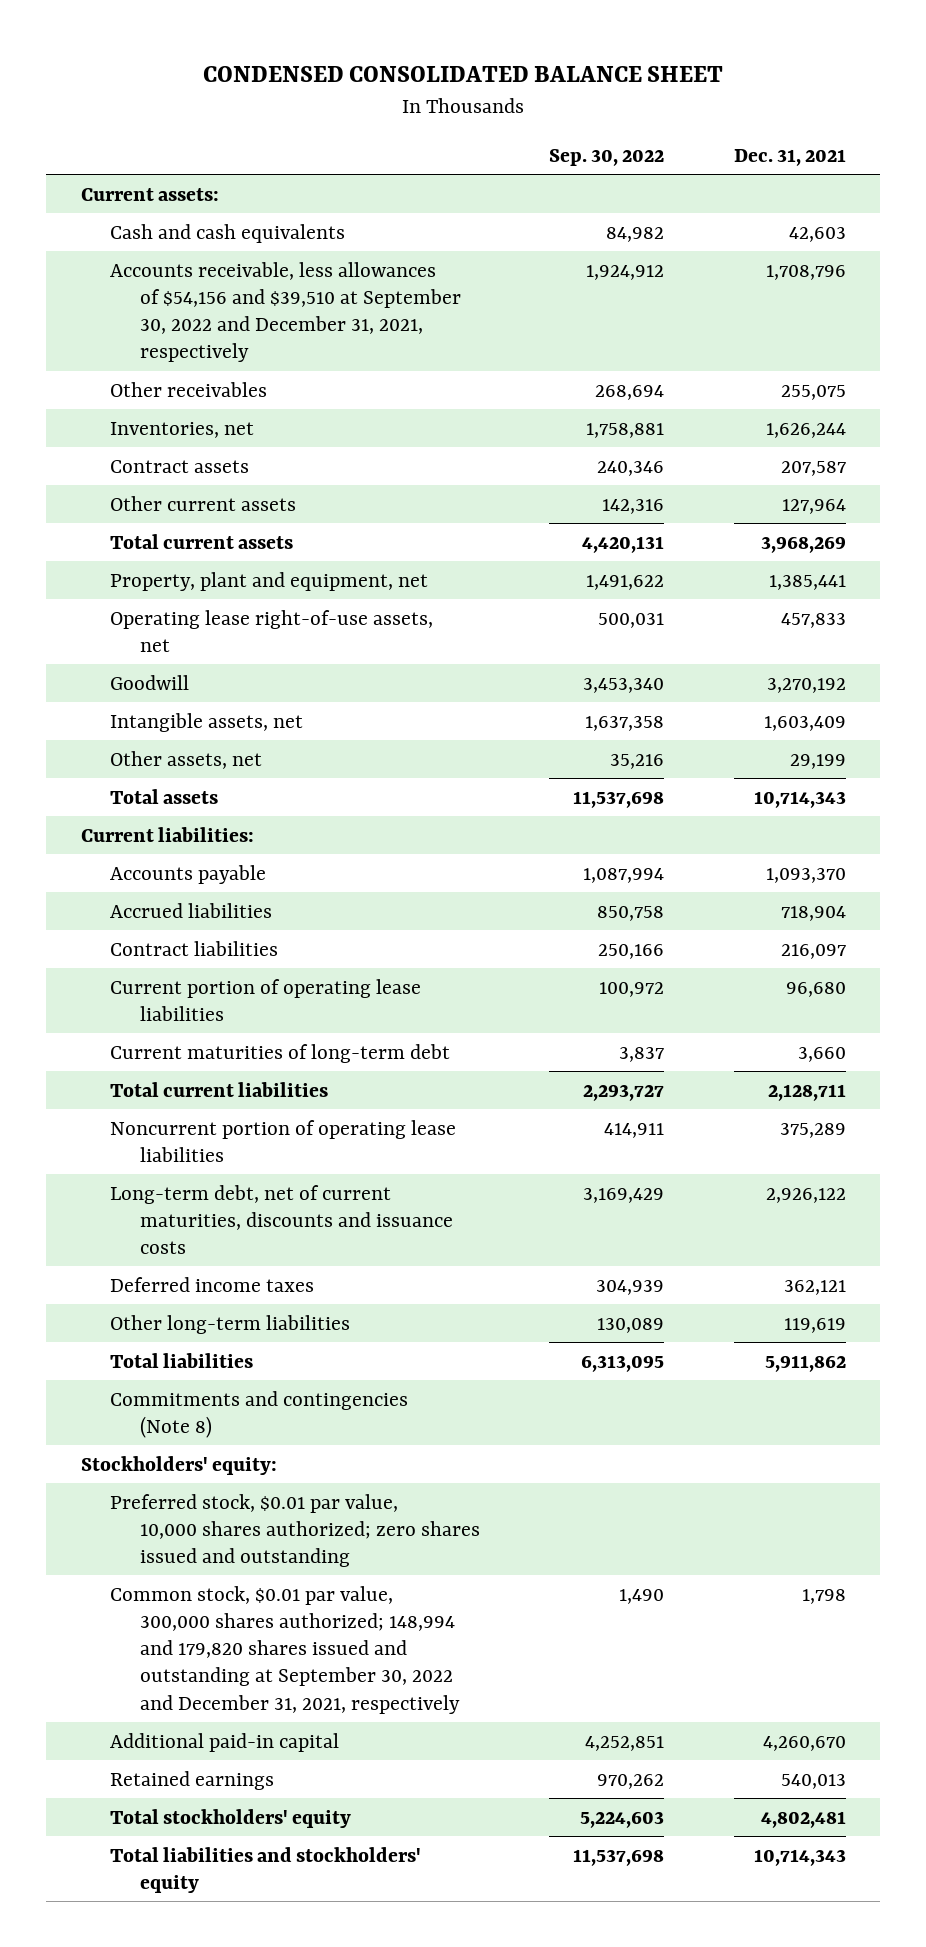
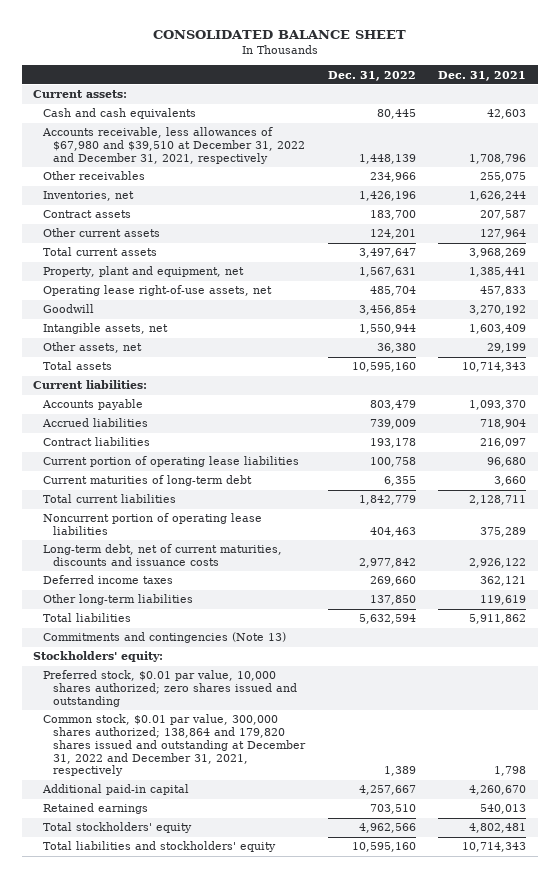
[203,65,724,82] CONDENSED CONSOLIDATED BALANCE SHEET -> [152,30,406,40] CONSOLIDATED BALANCE SHEET
[549,149,665,167] Sep. 30, 2022 -> none
none -> [327,70,416,81] Dec. 31, 2022
[110,261,462,363] Accounts receivable, less allowances of $54,156 and $39,510 at September 30, 2022 and December 31, 2021, respectively -> [42,127,306,164] Accounts receivable, less allowances of $67,980 and $39,510 at December 31, 2022 and December 31, 2021, respectively
[110,1390,409,1438] Commitments and contingencies (Note 8) -> [43,632,287,644] Commitments and contingencies (Note 13)
[110,1585,461,1714] Common stock, $0.01 par value, 300,000 shares authorized; 148,994 and 179,820 shares issued and outstanding at September 30, 2022 and December 31, 2021, respectively -> [43,714,307,777] Common stock, $0.01 par value, 300,000 shares authorized; 138,864 and 179,820 shares issued and outstanding at December 31, 2022 and December 31, 2021, respectively

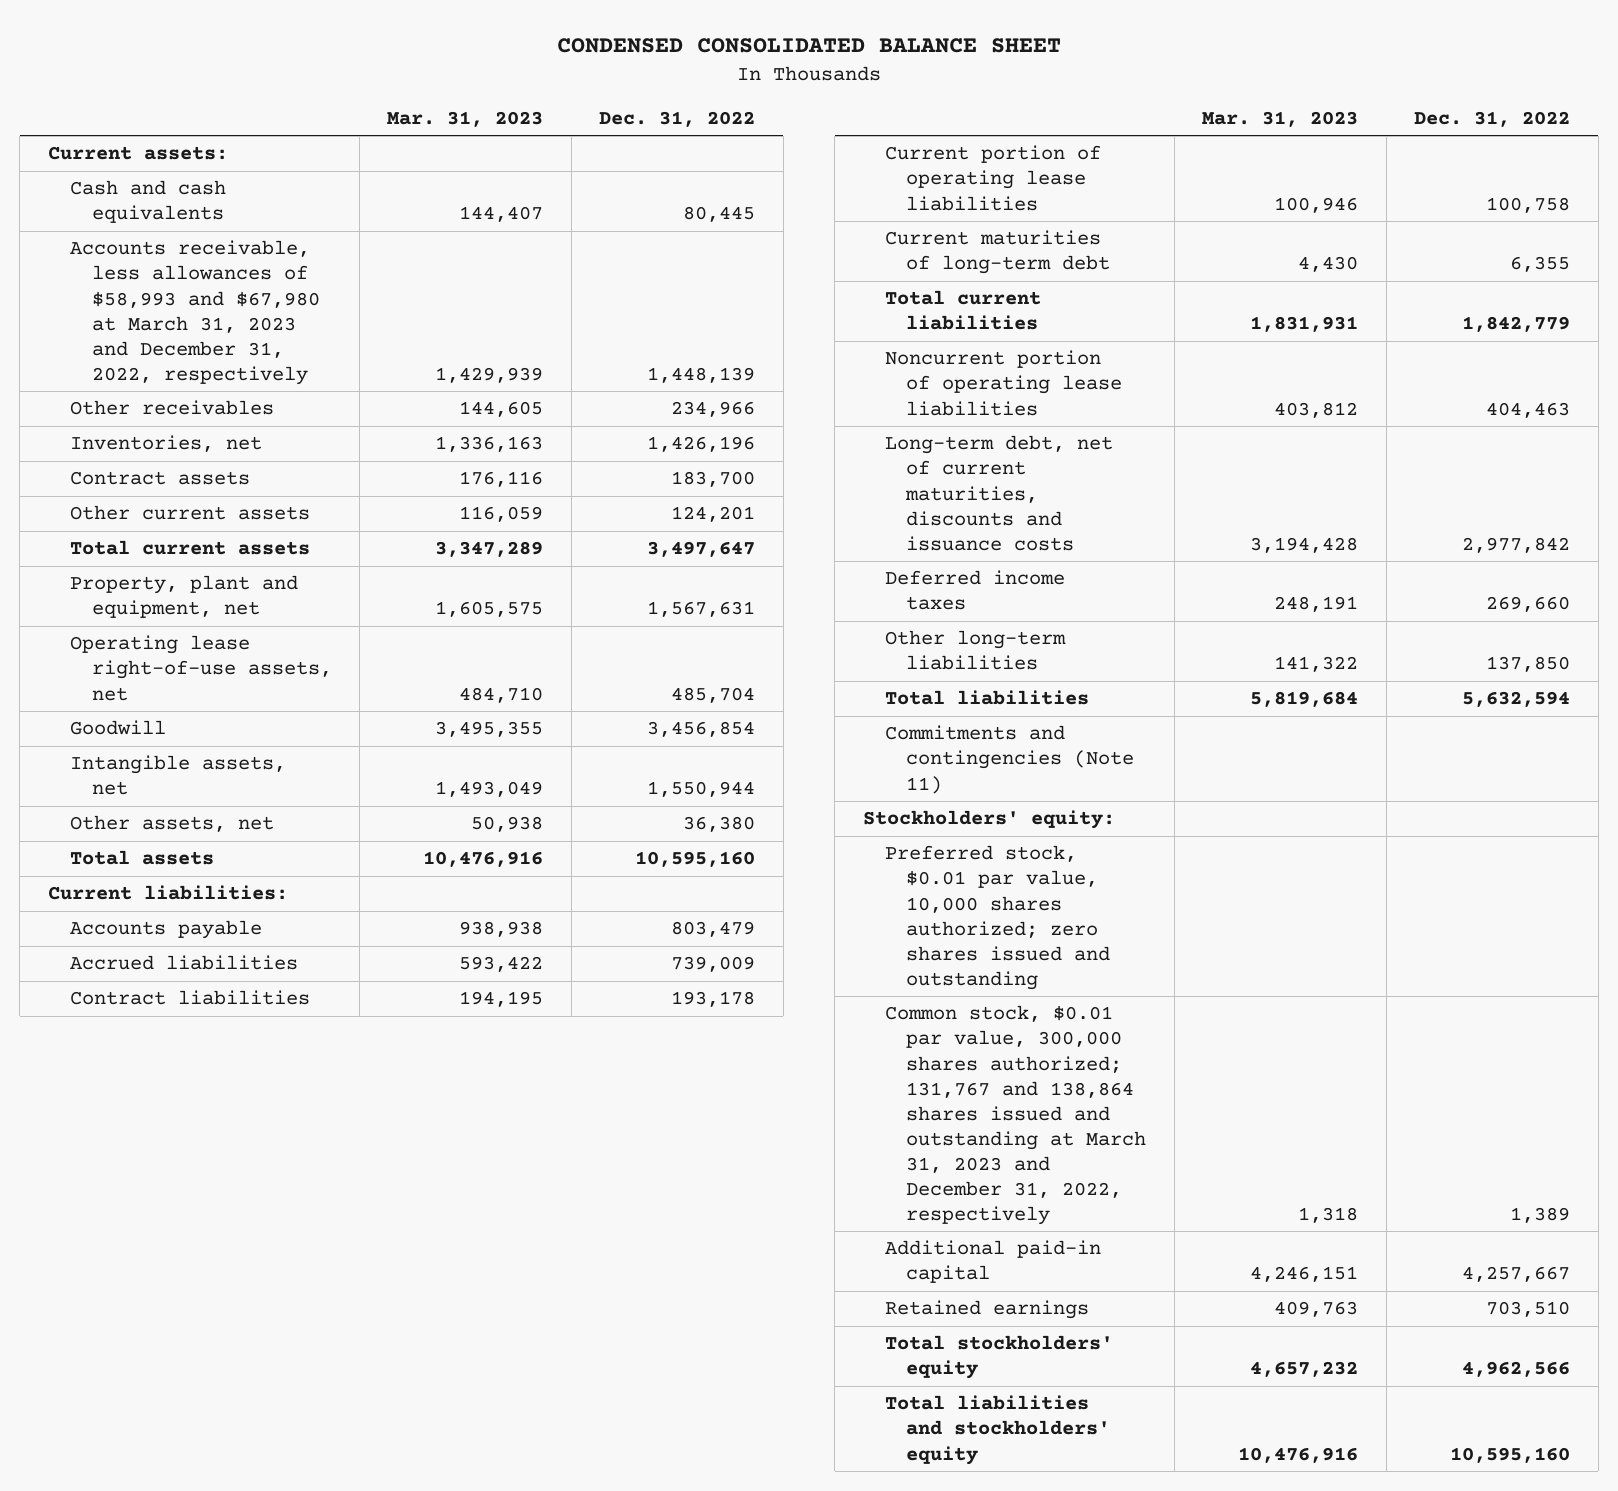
[152,30,406,40] CONSOLIDATED BALANCE SHEET -> [557,37,1062,53] CONDENSED CONSOLIDATED BALANCE SHEET
[438,70,527,81] Dec. 31, 2021 -> none
none -> [387,110,544,127] Mar. 31, 2023
[42,127,306,164] Accounts receivable, less allowances of $67,980 and $39,510 at December 31, 2022 and December 31, 2021, respectively -> [69,240,320,385] Accounts receivable, less allowances of $58,993 and $67,980 at March 31, 2023 and December 31, 2022, respectively
[43,632,287,644] Commitments and contingencies (Note 13) -> [884,725,1135,794] Commitments and contingencies (Note 11)
[43,714,307,777] Common stock, $0.01 par value, 300,000 shares authorized; 138,864 and 179,820 shares issued and outstanding at December 31, 2022 and December 31, 2021, respectively -> [884,1005,1147,1226] Common stock, $0.01 par value, 300,000 shares authorized; 131,767 and 138,864 shares issued and outstanding at March 31, 2023 and December 31, 2022, respectively

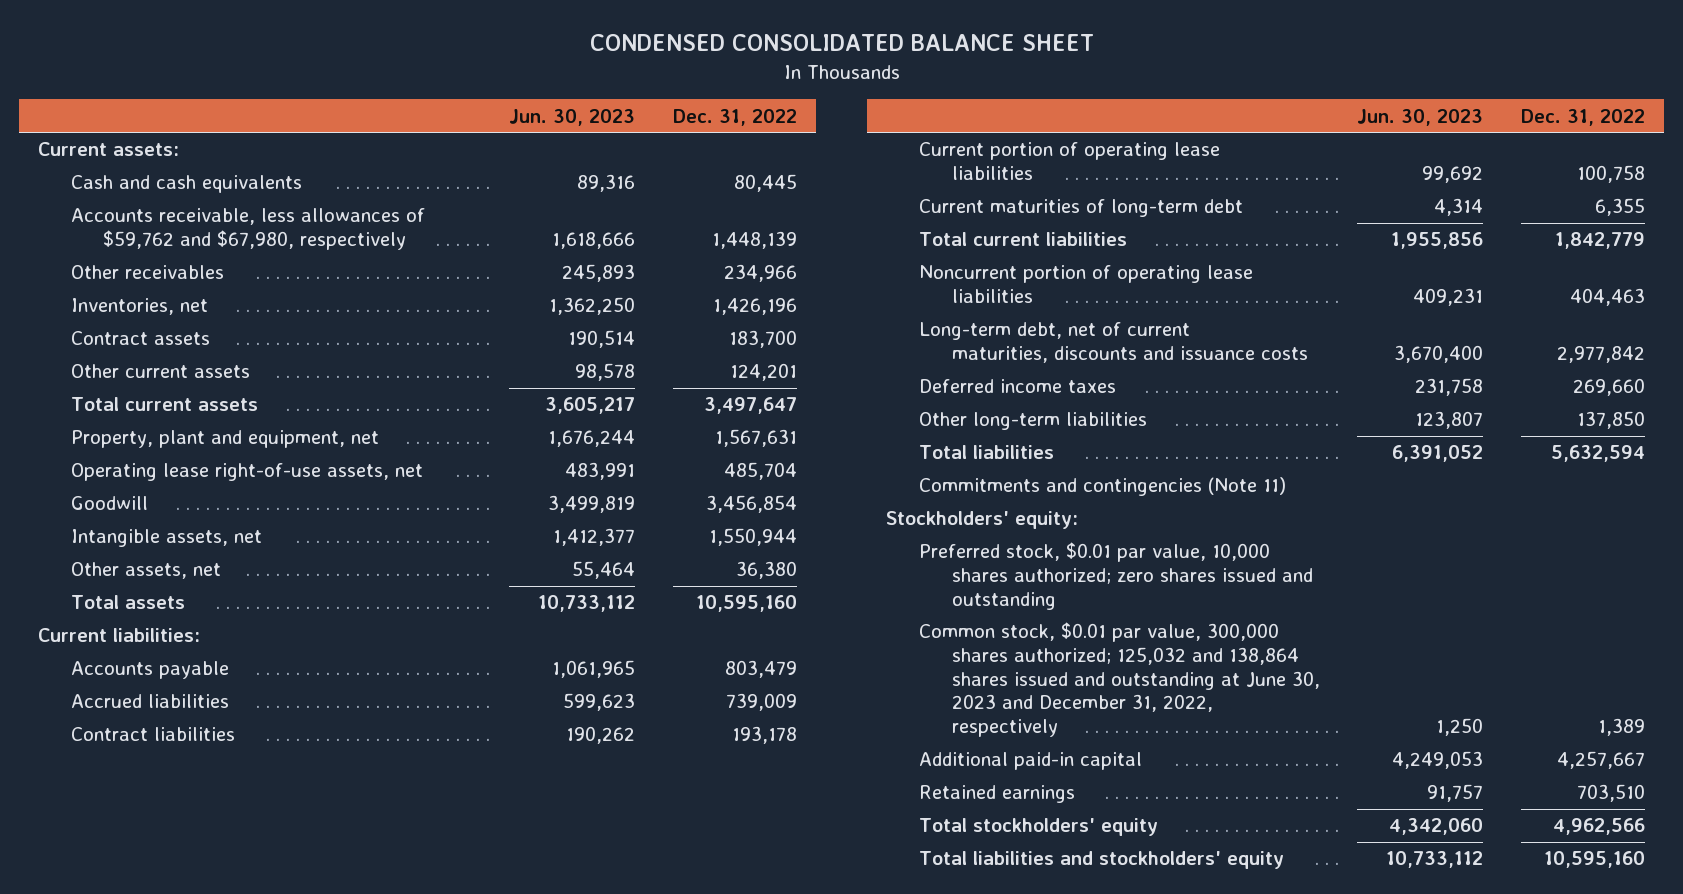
[387,110,544,127] Mar. 31, 2023 -> none
none -> [509,108,636,126] Jun. 30, 2023
[69,240,320,385] Accounts receivable, less allowances of $58,993 and $67,980 at March 31, 2023 and December 31, 2022, respectively -> [70,208,425,251] Accounts receivable, less allowances of $59,762 and $67,980, respectively
[884,1005,1147,1226] Common stock, $0.01 par value, 300,000 shares authorized; 131,767 and 138,864 shares issued and outstanding at March 31, 2023 and December 31, 2022, respectively -> [918,622,1320,738] Common stock, $0.01 par value, 300,000 shares authorized; 125,032 and 138,864 shares issued and outstanding at June 30, 2023 and December 31, 2022, respectively

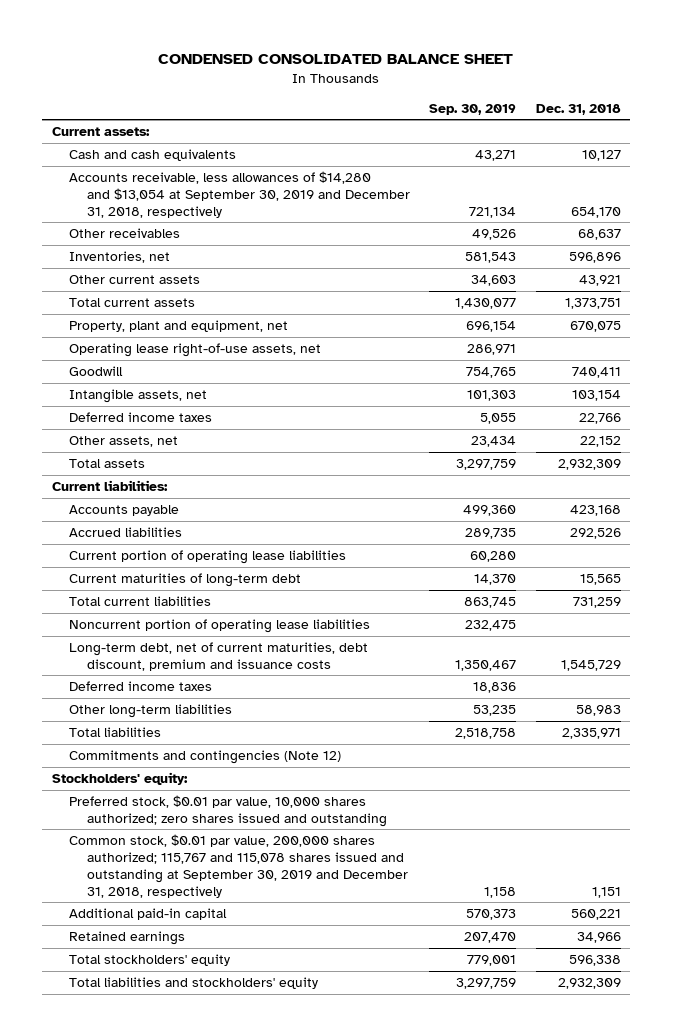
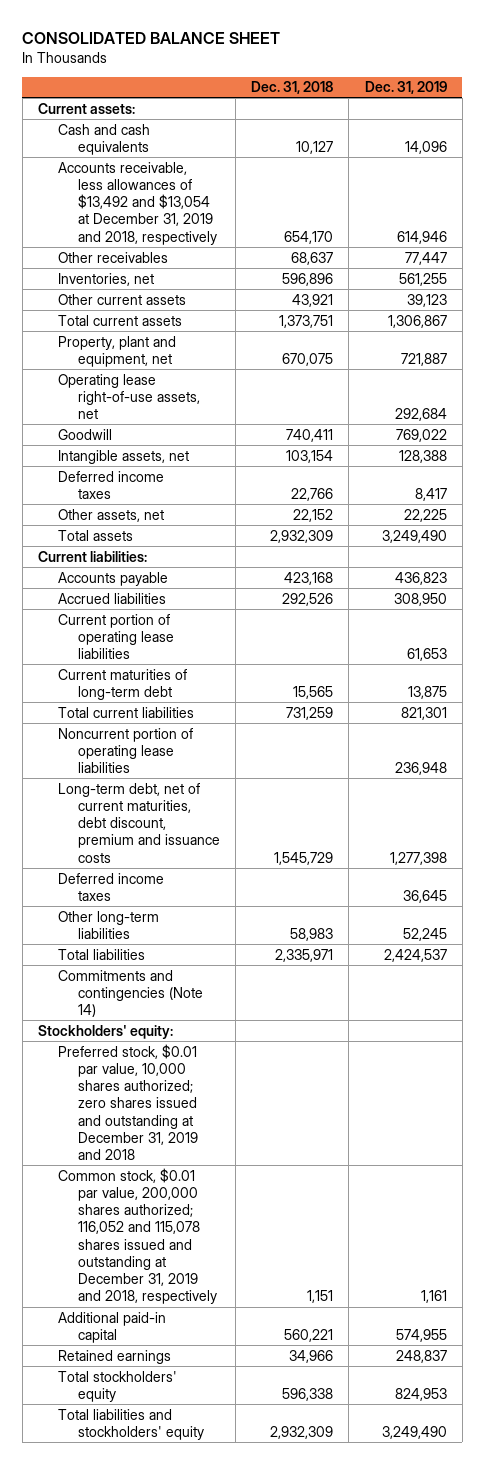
[158,53,514,64] CONDENSED CONSOLIDATED BALANCE SHEET -> [22,31,281,44] CONSOLIDATED BALANCE SHEET
[429,103,517,115] Sep. 30, 2019 -> none
none -> [364,81,447,95] Dec. 31, 2019
[69,171,410,218] Accounts receivable, less allowances of $14,280 and $13,054 at September 30, 2019 and December 31, 2018, respectively -> [57,161,217,245] Accounts receivable, less allowances of $13,492 and $13,054 at December 31, 2019 and 2018, respectively
[69,750,342,765] Commitments and contingencies (Note 12) -> [57,969,203,1018] Commitments and contingencies (Note 14)
[69,795,387,827] Preferred stock, $0.01 par value, 10,000 shares authorized; zero shares issued and outstanding -> [57,1043,198,1161] Preferred stock, $0.01 par value, 10,000 shares authorized; zero shares issued and outstanding at December 31, 2019 and 2018
[69,834,408,898] Common stock, $0.01 par value, 200,000 shares authorized; 115,767 and 115,078 shares issued and outstanding at September 30, 2019 and December 31, 2018, respectively -> [57,1167,217,1305] Common stock, $0.01 par value, 200,000 shares authorized; 116,052 and 115,078 shares issued and outstanding at December 31, 2019 and 2018, respectively

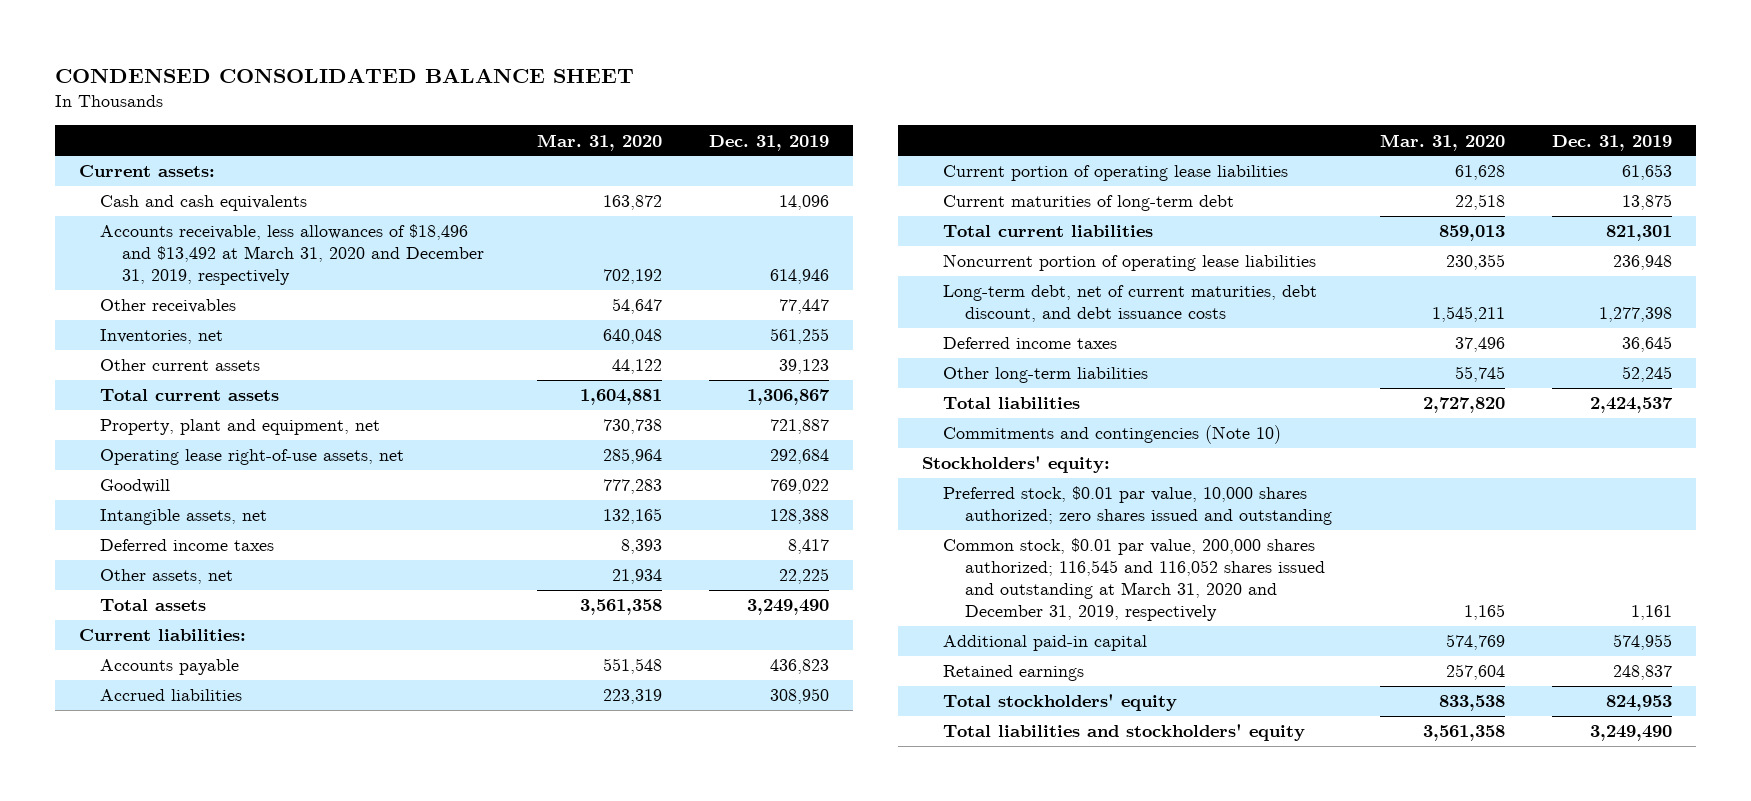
[22,31,281,44] CONSOLIDATED BALANCE SHEET -> [54,67,634,83] CONDENSED CONSOLIDATED BALANCE SHEET
[251,81,334,95] Dec. 31, 2018 -> none
none -> [536,133,662,151] Mar. 31, 2020
[57,161,217,245] Accounts receivable, less allowances of $13,492 and $13,054 at December 31, 2019 and 2018, respectively -> [100,224,485,286] Accounts receivable, less allowances of $18,496 and $13,492 at March 31, 2020 and December 31, 2019, respectively
[57,782,220,863] Long-term debt, net of current maturities, debt discount, premium and issuance costs -> [943,285,1318,323] Long-term debt, net of current maturities, debt discount, and debt issuance costs
[57,969,203,1018] Commitments and contingencies (Note 14) -> [943,425,1282,445] Commitments and contingencies (Note 10)
[57,1043,198,1161] Preferred stock, $0.01 par value, 10,000 shares authorized; zero shares issued and outstanding at December 31, 2019 and 2018 -> [943,486,1333,526] Preferred stock, $0.01 par value, 10,000 shares authorized; zero shares issued and outstanding
[57,1167,217,1305] Common stock, $0.01 par value, 200,000 shares authorized; 116,052 and 115,078 shares issued and outstanding at December 31, 2019 and 2018, respectively -> [943,538,1326,622] Common stock, $0.01 par value, 200,000 shares authorized; 116,545 and 116,052 shares issued and outstanding at March 31, 2020 and December 31, 2019, respectively

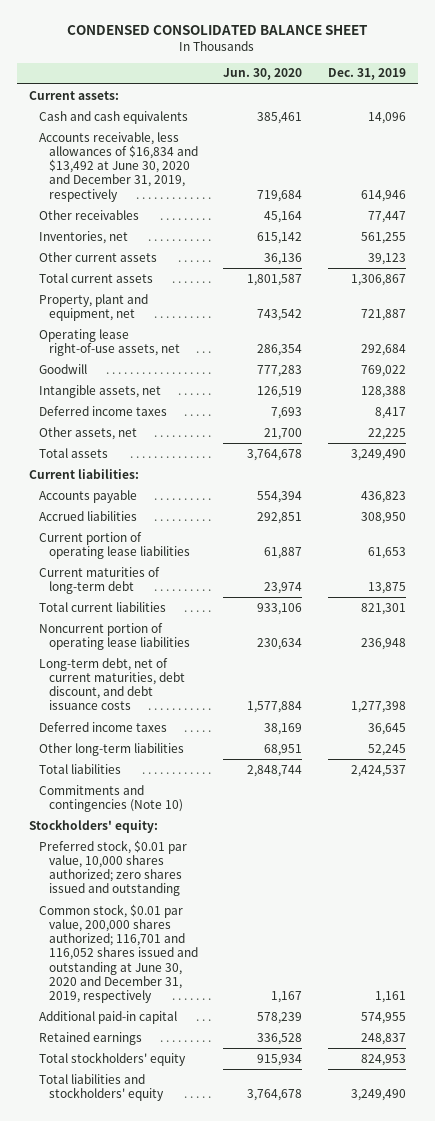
[536,133,662,151] Mar. 31, 2020 -> none
none -> [223,68,303,81] Jun. 30, 2020
[100,224,485,286] Accounts receivable, less allowances of $18,496 and $13,492 at March 31, 2020 and December 31, 2019, respectively -> [39,131,199,202] Accounts receivable, less allowances of $16,834 and $13,492 at June 30, 2020 and December 31, 2019, respectively
[943,538,1326,622] Common stock, $0.01 par value, 200,000 shares authorized; 116,545 and 116,052 shares issued and outstanding at March 31, 2020 and December 31, 2019, respectively -> [39,903,199,1003] Common stock, $0.01 par value, 200,000 shares authorized; 116,701 and 116,052 shares issued and outstanding at June 30, 2020 and December 31, 2019, respectively

